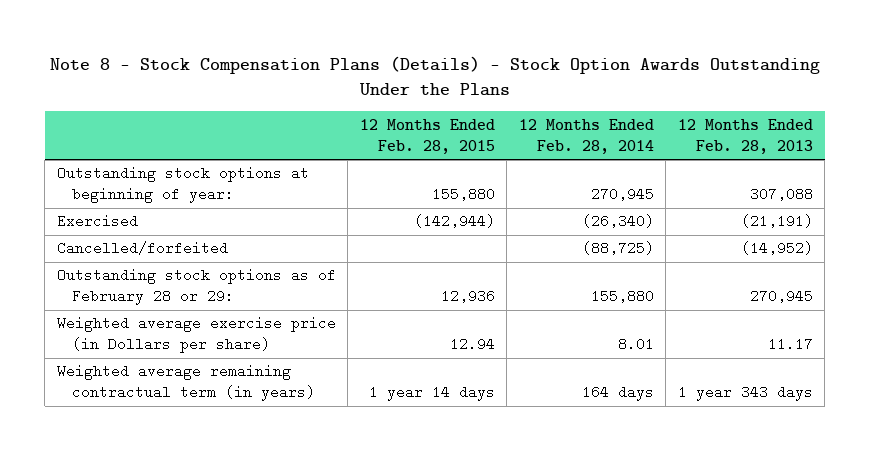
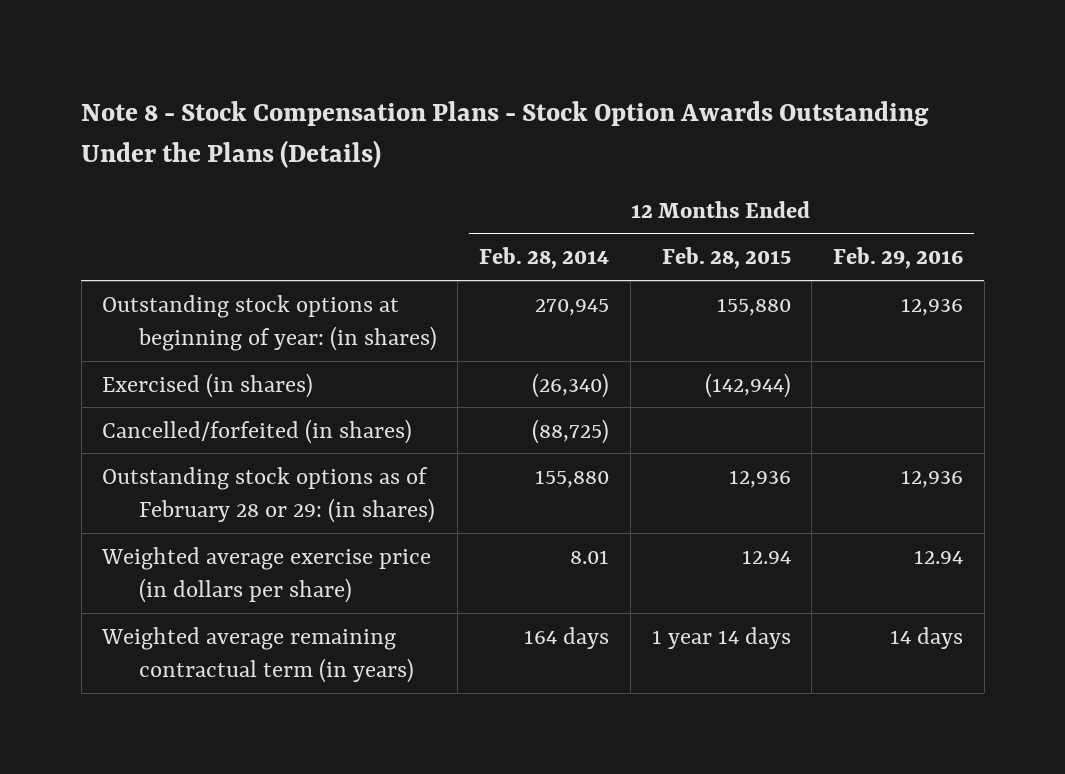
[49,55,820,97] Note 8 - Stock Compensation Plans (Details) - Stock Option Awards Outstanding Under the Plans -> [81,101,930,168] Note 8 - Stock Compensation Plans - Stock Option Awards Outstanding Under the Plans (Details)
[677,118,813,154] 12 Months Ended Feb. 28, 2013 -> none
none -> [833,247,964,270] Feb. 29, 2016
[56,166,309,204] Outstanding stock options at beginning of year: -> [102,294,437,351] Outstanding stock options at beginning of year: (in shares)
[56,214,138,229] Exercised -> [102,372,314,398] Exercised (in shares)
[56,241,228,256] Cancelled/forfeited -> [102,418,413,444] Cancelled/forfeited (in shares)
[56,268,336,306] Outstanding stock options as of February 28 or 29: -> [102,466,435,523] Outstanding stock options as of February 28 or 29: (in shares)
[56,316,336,354] Weighted average exercise price (in Dollars per share) -> [101,546,432,603] Weighted average exercise price (in dollars per share)

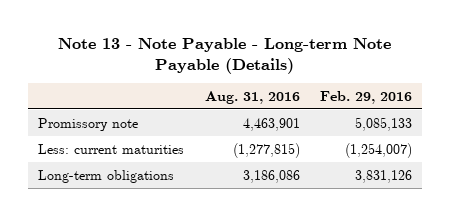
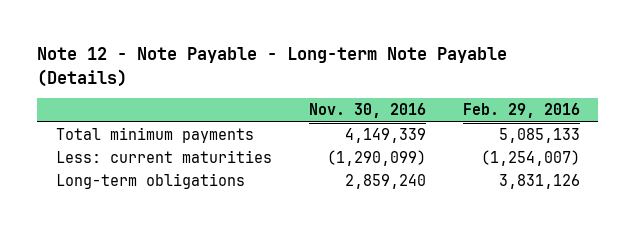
[58,37,392,74] Note 13 - Note Payable - Long-term Note Payable (Details) -> [37,47,508,87] Note 12 - Note Payable - Long-term Note Payable (Details)
[204,90,300,104] Aug. 31, 2016 -> none
none -> [308,103,426,119] Nov. 30, 2016
[38,117,139,131] Promissory note -> [55,127,254,144] Total minimum payments

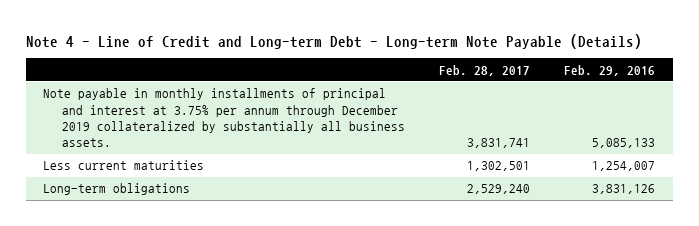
[37,47,508,87] Note 12 - Note Payable - Long-term Note Payable (Details) -> [26,33,643,49] Note 4 - Line of Credit and Long-term Debt - Long-term Note Payable (Details)
[308,103,426,119] Nov. 30, 2016 -> none
none -> [439,64,531,76] Feb. 28, 2017
[55,127,254,144] Total minimum payments -> [43,88,406,148] Note payable in monthly installments of principal and interest at 3.75% per annum through December 2019 collateralized by substantially all business assets.
[55,150,272,164] Less: current maturities -> [43,160,205,171] Less current maturities
[480,150,580,167] (1,254,007) -> [592,161,656,172] 1,254,007

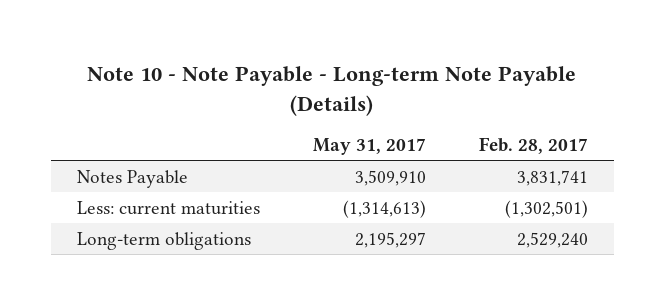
[26,33,643,49] Note 4 - Line of Credit and Long-term Debt - Long-term Note Payable (Details) -> [87,65,577,116] Note 10 - Note Payable - Long-term Note Payable (Details)
[564,64,656,76] Feb. 29, 2016 -> none
none -> [312,138,426,156] May 31, 2017
[43,88,406,148] Note payable in monthly installments of principal and interest at 3.75% per annum through December 2019 collateralized by substantially all business assets. -> [77,169,189,188] Notes Payable
[43,160,205,171] Less current maturities -> [77,200,261,215] Less: current maturities
[467,161,531,172] 1,302,501 -> [504,199,588,218] (1,302,501)

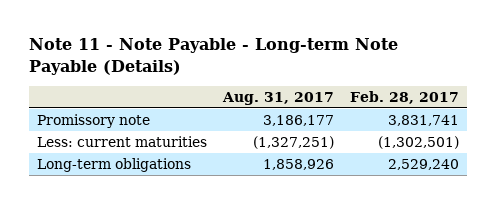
[87,65,577,116] Note 10 - Note Payable - Long-term Note Payable (Details) -> [28,38,398,75] Note 11 - Note Payable - Long-term Note Payable (Details)
[312,138,426,156] May 31, 2017 -> none
none -> [221,91,334,105] Aug. 31, 2017
[77,169,189,188] Notes Payable -> [36,114,150,129] Promissory note

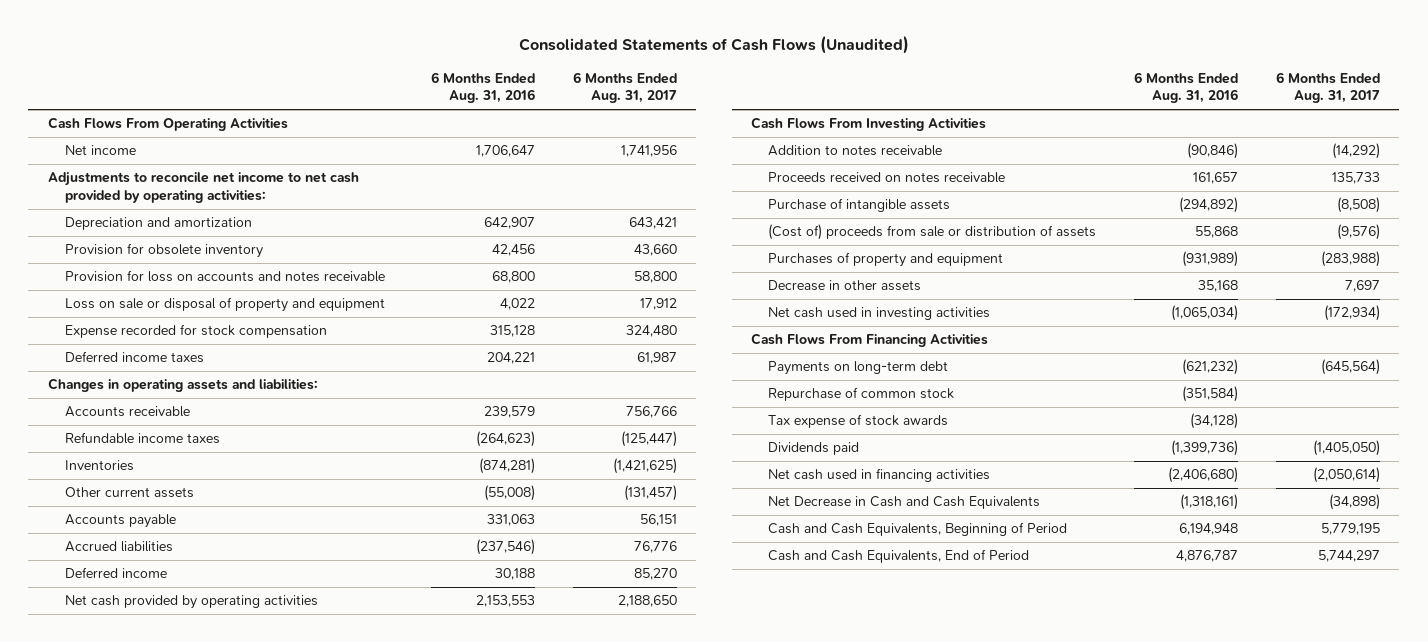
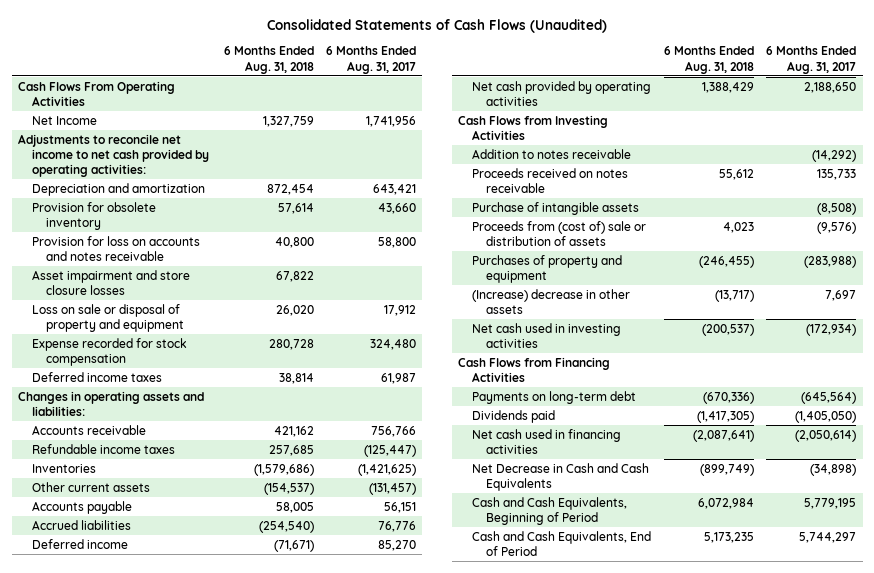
[430,71,535,104] 6 Months Ended Aug. 31, 2016 -> none
none -> [223,46,314,74] 6 Months Ended Aug. 31, 2018
[64,145,136,156] Net income -> [32,115,98,125] Net Income
none -> [32,269,191,295] Asset impairment and store closure losses
[750,117,986,132] Cash Flows From Investing Activities -> [458,114,609,140] Cash Flows from Investing Activities
[767,224,1096,241] (Cost of) proceeds from sale or distribution of assets -> [472,220,647,246] Proceeds from (cost of) sale or distribution of assets
[767,280,921,292] Decrease in other assets -> [472,288,631,314] (Increase) decrease in other assets
[750,333,988,348] Cash Flows From Financing Activities -> [458,356,611,382] Cash Flows from Financing Activities
[767,387,954,402] Repurchase of common stock -> none
[767,414,948,429] Tax expense of stock awards -> none

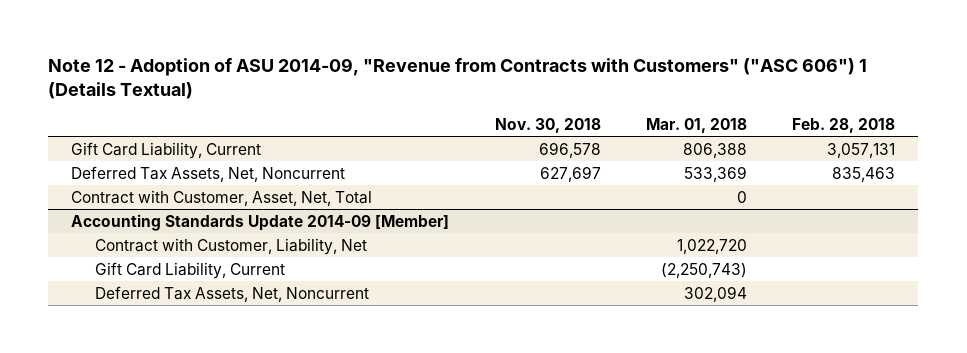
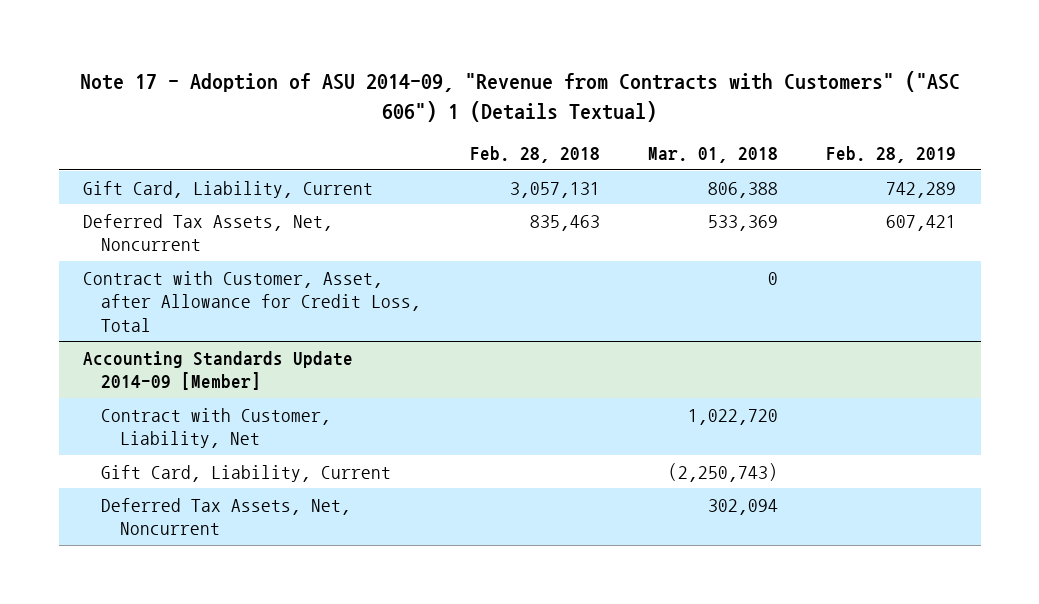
[48,58,868,100] Note 12 - Adoption of ASU 2014-09, "Revenue from Contracts with Customers" ("ASC 606") 1 (Details Textual) -> [79,71,960,122] Note 17 - Adoption of ASU 2014-09, "Revenue from Contracts with Customers" ("ASC 606") 1 (Details Textual)
[494,117,601,133] Nov. 30, 2018 -> none
none -> [826,146,957,164] Feb. 28, 2019
[71,141,262,159] Gift Card Liability, Current -> [82,180,373,198] Gift Card, Liability, Current
[71,189,373,206] Contract with Customer, Asset, Net, Total -> [82,270,422,332] Contract with Customer, Asset, after Allowance for Credit Loss, Total
[95,261,286,279] Gift Card Liability, Current -> [101,464,392,482] Gift Card, Liability, Current

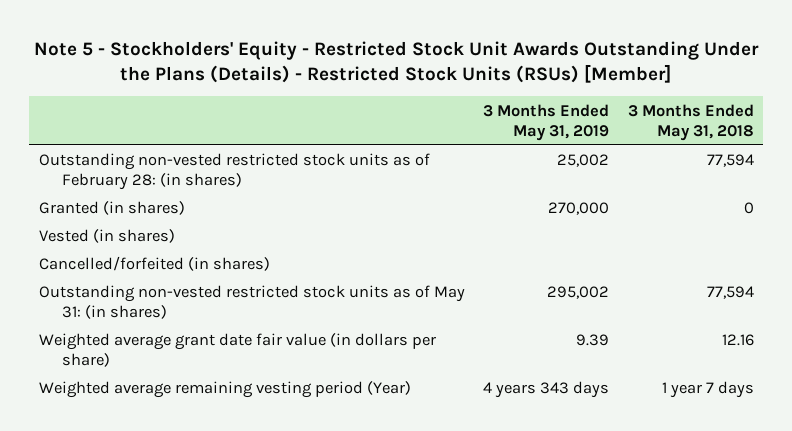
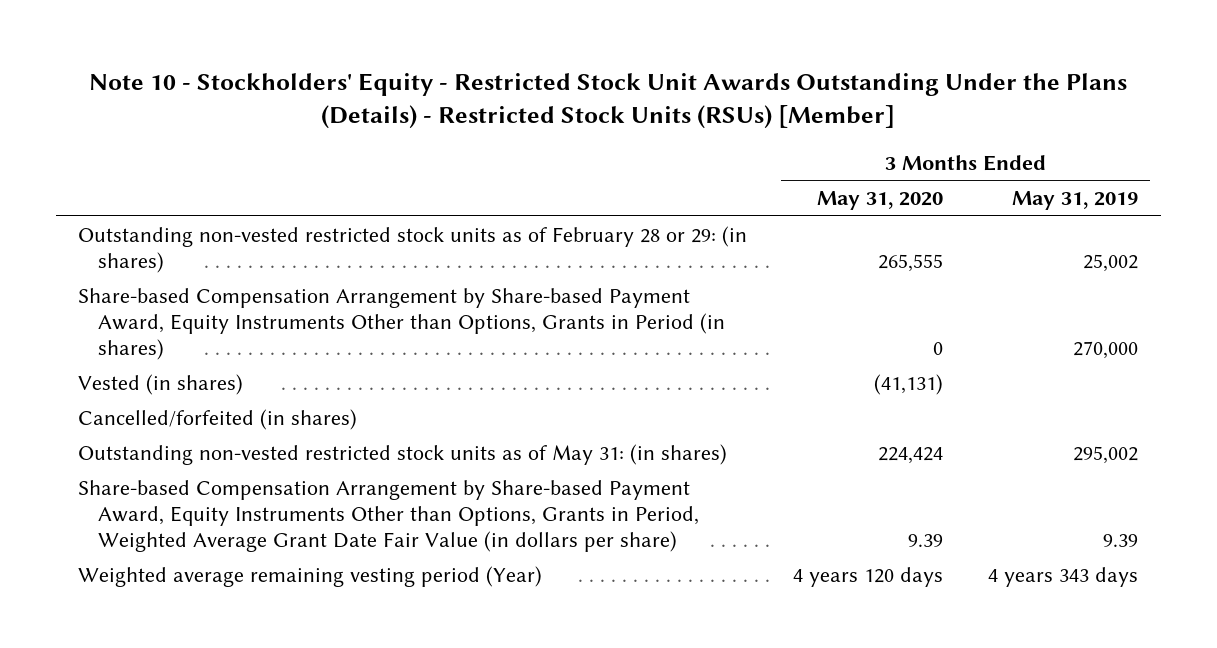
[34,40,760,84] Note 5 - Stockholders' Equity - Restricted Stock Unit Awards Outstanding Under the Plans (Details) - Restricted Stock Units (RSUs) [Member] -> [89,72,1128,130] Note 10 - Stockholders' Equity - Restricted Stock Unit Awards Outstanding Under the Plans (Details) - Restricted Stock Units (RSUs) [Member]
[627,103,754,141] 3 Months Ended May 31, 2018 -> none
none -> [816,191,943,211] May 31, 2020
[38,153,430,191] Outstanding non-vested restricted stock units as of February 28: (in shares) -> [78,225,748,273] Outstanding non-vested restricted stock units as of February 28 or 29: (in shares)
[38,201,185,216] Granted (in shares) -> [78,287,726,360] Share-based Compensation Arrangement by Share-based Payment Award, Equity Instruments Other than Options, Grants in Period (in shares)
[38,333,436,368] Weighted average grant date fair value (in dollars per share) -> [78,479,700,552] Share-based Compensation Arrangement by Share-based Payment Award, Equity Instruments Other than Options, Grants in Period, Weighted Average Grant Date Fair Value (in dollars per share)

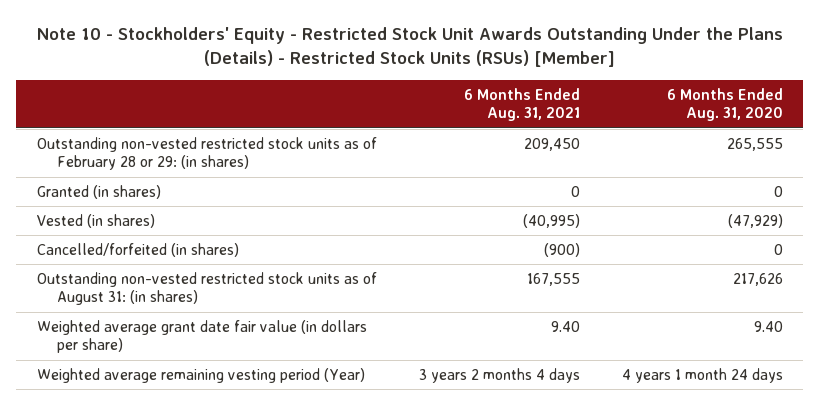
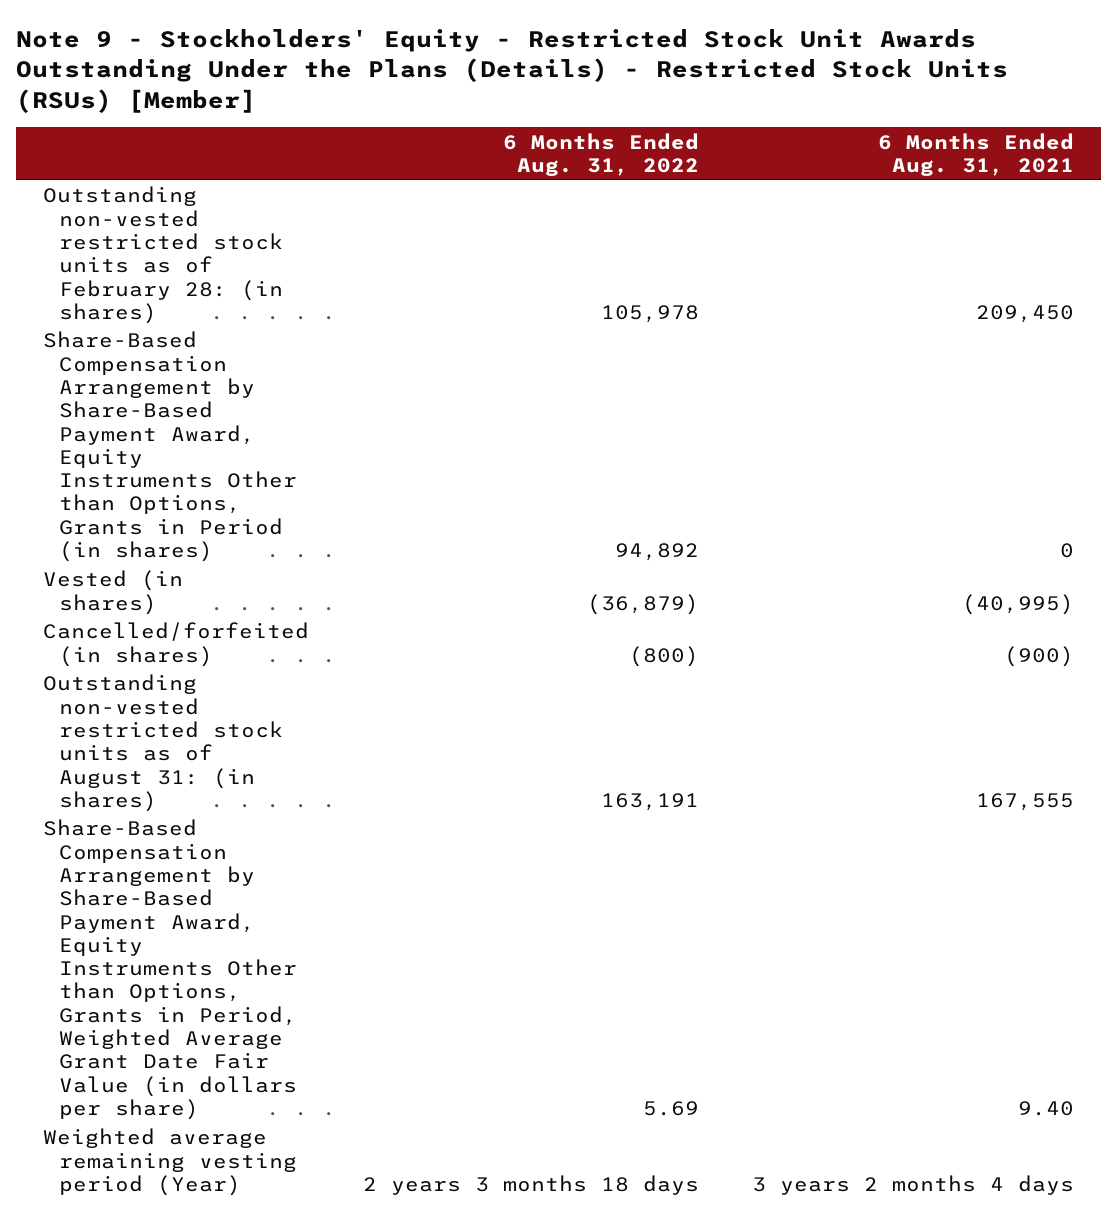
[36,27,783,68] Note 10 - Stockholders' Equity - Restricted Stock Unit Awards Outstanding Under the Plans (Details) - Restricted Stock Units (RSUs) [Member] -> [16,28,1009,113] Note 9 - Stockholders' Equity - Restricted Stock Unit Awards Outstanding Under the Plans (Details) - Restricted Stock Units (RSUs) [Member]
[666,87,783,122] 6 Months Ended Aug. 31, 2020 -> none
none -> [502,132,699,177] 6 Months Ended Aug. 31, 2022
[36,136,377,171] Outstanding non-vested restricted stock units as of February 28 or 29: (in shares) -> [42,186,284,324] Outstanding non-vested restricted stock units as of February 28: (in shares)
[36,184,161,199] Granted (in shares) -> [42,331,298,563] Share-Based Compensation Arrangement by Share-Based Payment Award, Equity Instruments Other than Options, Grants in Period (in shares)
[36,319,367,354] Weighted average grant date fair value (in dollars per share) -> [42,819,298,1120] Share-Based Compensation Arrangement by Share-Based Payment Award, Equity Instruments Other than Options, Grants in Period, Weighted Average Grant Date Fair Value (in dollars per share)

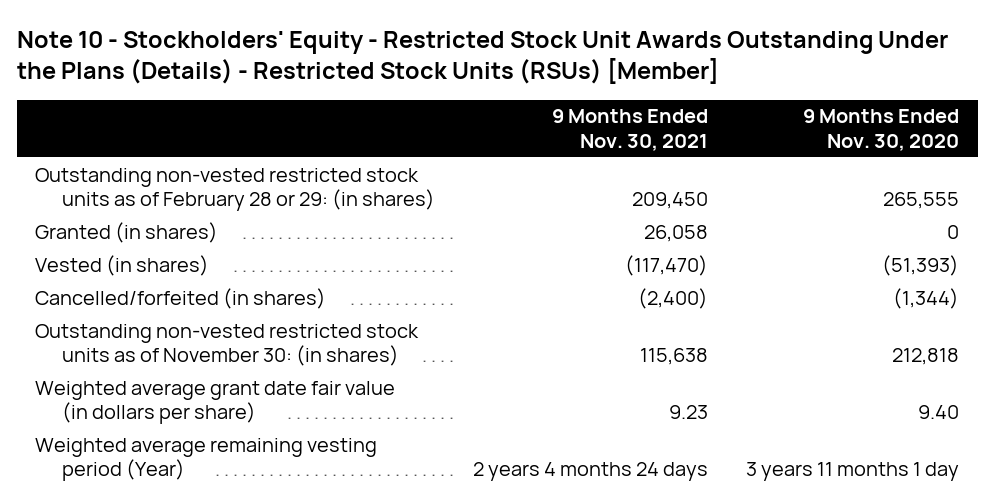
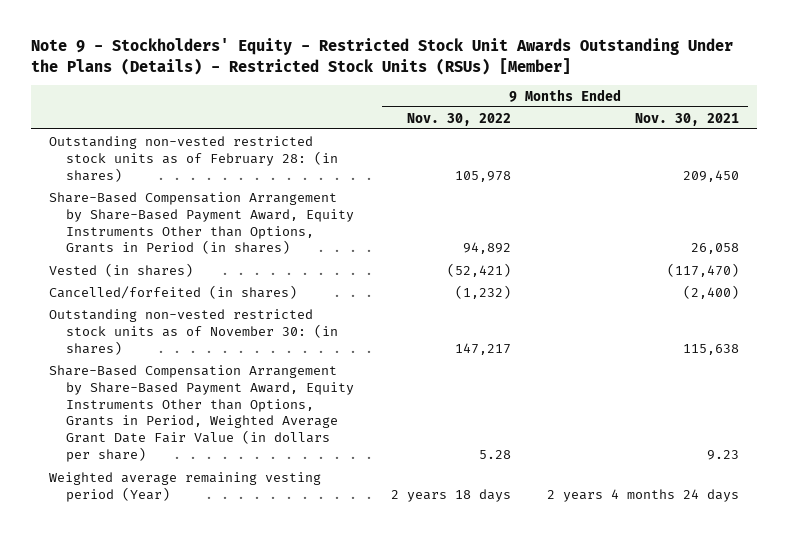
[16,30,948,85] Note 10 - Stockholders' Equity - Restricted Stock Unit Awards Outstanding Under the Plans (Details) - Restricted Stock Units (RSUs) [Member] -> [30,38,733,75] Note 9 - Stockholders' Equity - Restricted Stock Unit Awards Outstanding Under the Plans (Details) - Restricted Stock Units (RSUs) [Member]
[802,109,959,151] 9 Months Ended Nov. 30, 2020 -> none
none -> [406,112,511,126] Nov. 30, 2022
[35,167,436,212] Outstanding non-vested restricted stock units as of February 28 or 29: (in shares) -> [48,135,339,182] Outstanding non-vested restricted stock units as of February 28: (in shares)
[35,221,219,243] Granted (in shares) -> [48,191,355,255] Share-Based Compensation Arrangement by Share-Based Payment Award, Equity Instruments Other than Options, Grants in Period (in shares)
[35,380,396,425] Weighted average grant date fair value (in dollars per share) -> [48,364,355,463] Share-Based Compensation Arrangement by Share-Based Payment Award, Equity Instruments Other than Options, Grants in Period, Weighted Average Grant Date Fair Value (in dollars per share)

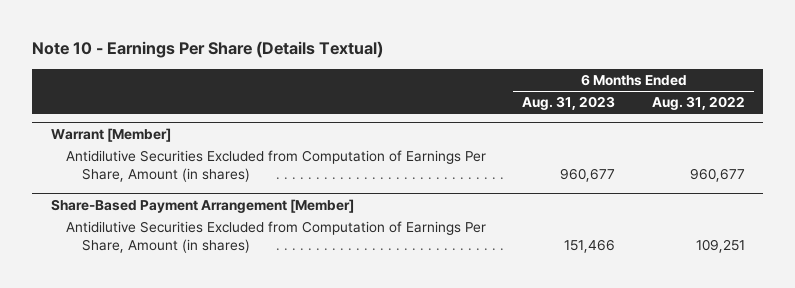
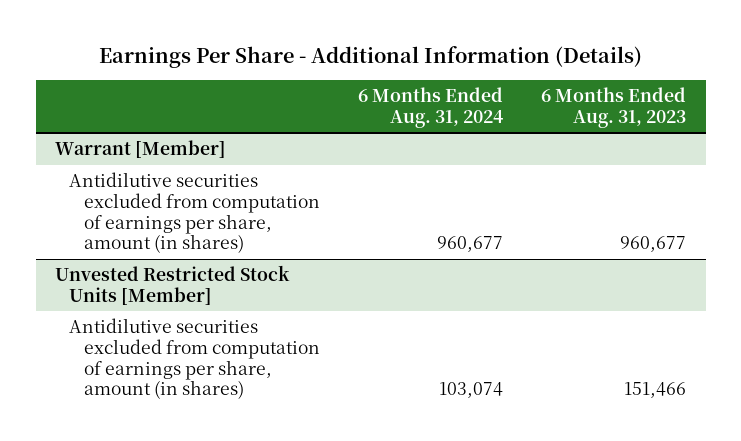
[32,41,384,59] Note 10 - Earnings Per Share (Details Textual) -> [98,45,642,68] Earnings Per Share - Additional Information (Details)
[651,96,745,111] Aug. 31, 2022 -> none
none -> [358,87,504,128] 6 Months Ended Aug. 31, 2024
[50,198,354,213] Share-Based Payment Arrangement [Member] -> none
[66,150,487,182] Antidilutive Securities Excluded from Computation of Earnings Per Share, Amount (in shares) -> [69,172,320,254] Antidilutive securities excluded from computation of earnings per share, amount (in shares)
none -> [54,265,290,305] Unvested Restricted Stock Units [Member]
[66,221,487,253] Antidilutive Securities Excluded from Computation of Earnings Per Share, Amount (in shares) -> [69,318,320,400] Antidilutive securities excluded from computation of earnings per share, amount (in shares)

